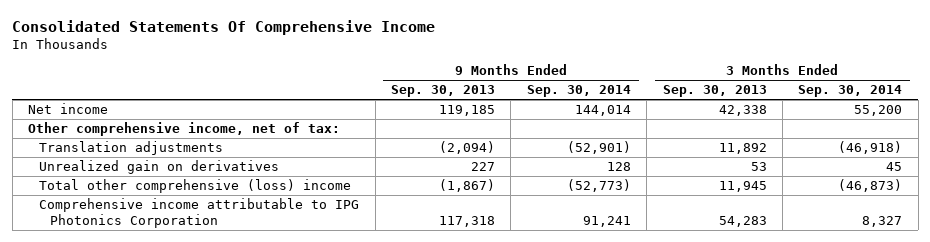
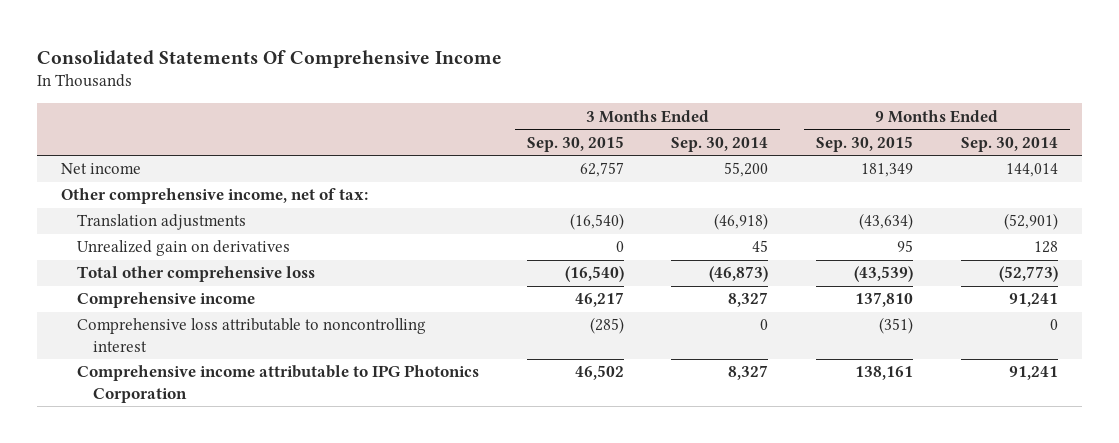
[391,85,496,98] Sep. 30, 2013 -> none
[662,85,767,98] Sep. 30, 2013 -> none
none -> [526,135,624,152] Sep. 30, 2015
none -> [816,135,914,152] Sep. 30, 2015
[39,179,352,194] Total other comprehensive (loss) income -> [77,266,316,283] Total other comprehensive loss
none -> [77,292,256,309] Comprehensive income
none -> [77,318,427,352] Comprehensive loss attributable to noncontrolling interest

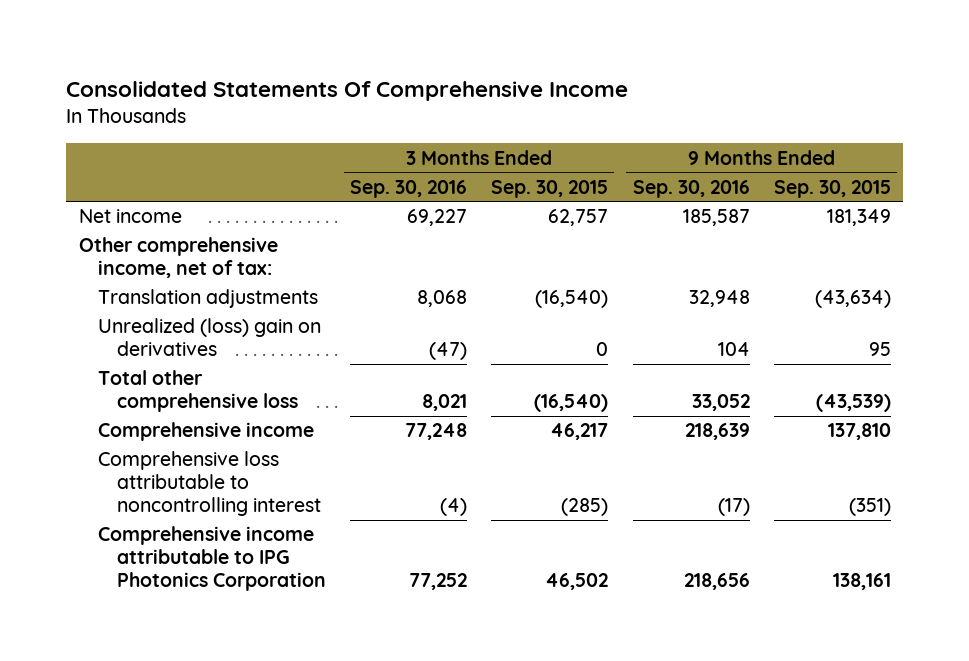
[671,136,769,152] Sep. 30, 2014 -> none
[960,136,1058,152] Sep. 30, 2014 -> none
none -> [349,179,467,198] Sep. 30, 2016
none -> [632,179,750,198] Sep. 30, 2016
[77,240,291,257] Unrealized gain on derivatives -> [97,318,321,357] Unrealized (loss) gain on derivatives

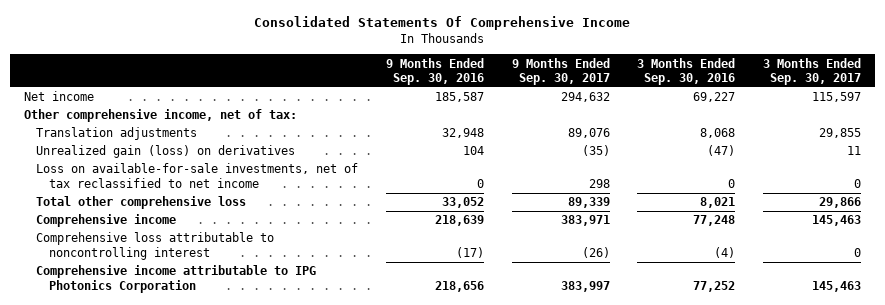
[491,179,609,198] Sep. 30, 2015 -> none
[773,179,891,198] Sep. 30, 2015 -> none
none -> [511,57,610,85] 9 Months Ended Sep. 30, 2017
none -> [763,57,862,85] 3 Months Ended Sep. 30, 2017
[97,318,321,357] Unrealized (loss) gain on derivatives -> [36,145,296,159] Unrealized gain (loss) on derivatives
none -> [36,163,359,188] Loss on available-for-sale investments, net of tax reclassified to net income

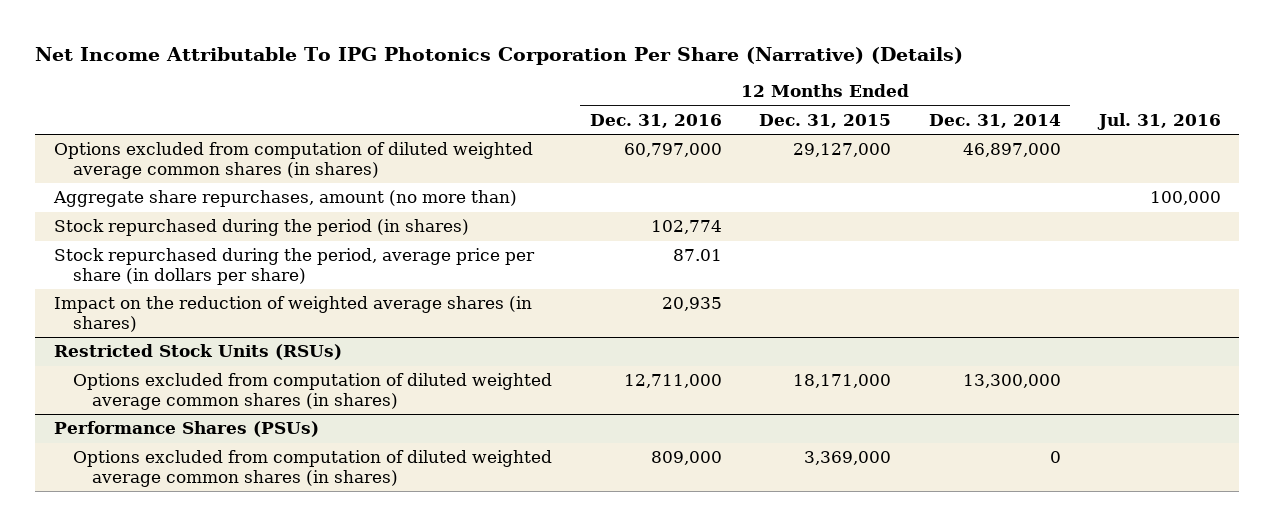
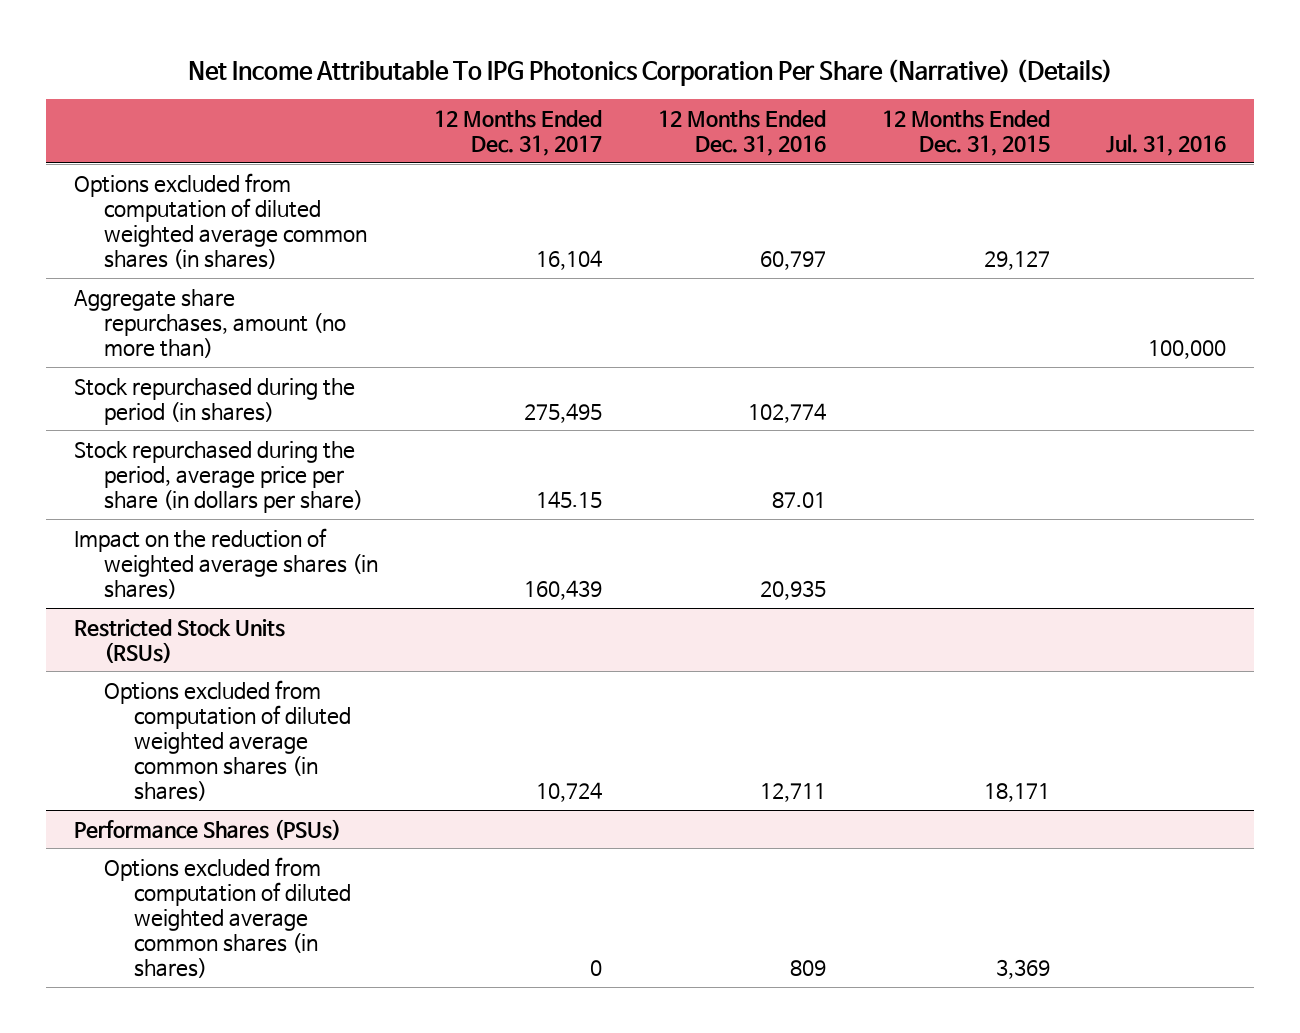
[928,114,1061,129] Dec. 31, 2014 -> none
none -> [434,109,603,156] 12 Months Ended Dec. 31, 2017
[623,143,722,158] 60,797,000 -> [760,251,827,271] 60,797
[793,143,892,158] 29,127,000 -> [983,251,1050,271] 29,127
[623,374,722,389] 12,711,000 -> [760,783,827,803] 12,711
[793,374,892,389] 18,171,000 -> [983,783,1050,803] 18,171
[650,451,722,466] 809,000 -> [790,960,827,977] 809
[804,451,892,466] 3,369,000 -> [995,959,1050,980] 3,369

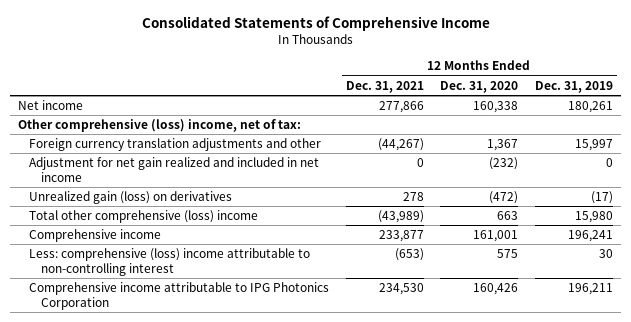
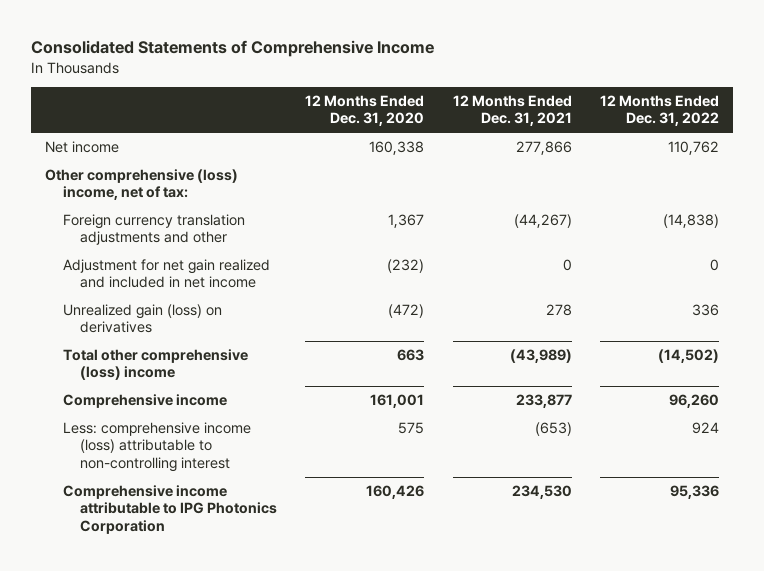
[534,80,613,93] Dec. 31, 2019 -> none
none -> [599,94,719,127] 12 Months Ended Dec. 31, 2022
[29,248,311,277] Less: comprehensive (loss) income attributable to non-controlling interest -> [62,421,251,472] Less: comprehensive income (loss) attributable to non-controlling interest

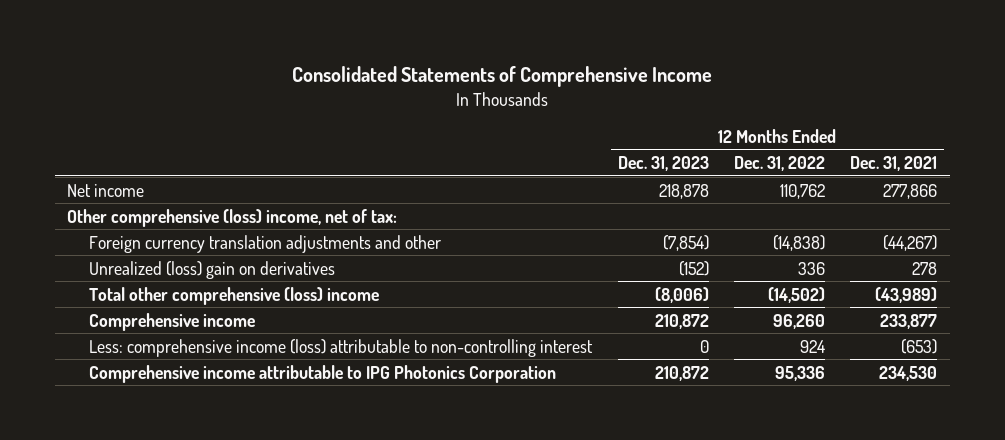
[305,94,425,127] 12 Months Ended Dec. 31, 2020 -> none
none -> [617,156,709,172] Dec. 31, 2023
[62,258,270,289] Adjustment for net gain realized and included in net income -> none
[62,303,222,334] Unrealized gain (loss) on derivatives -> [89,260,336,279] Unrealized (loss) gain on derivatives

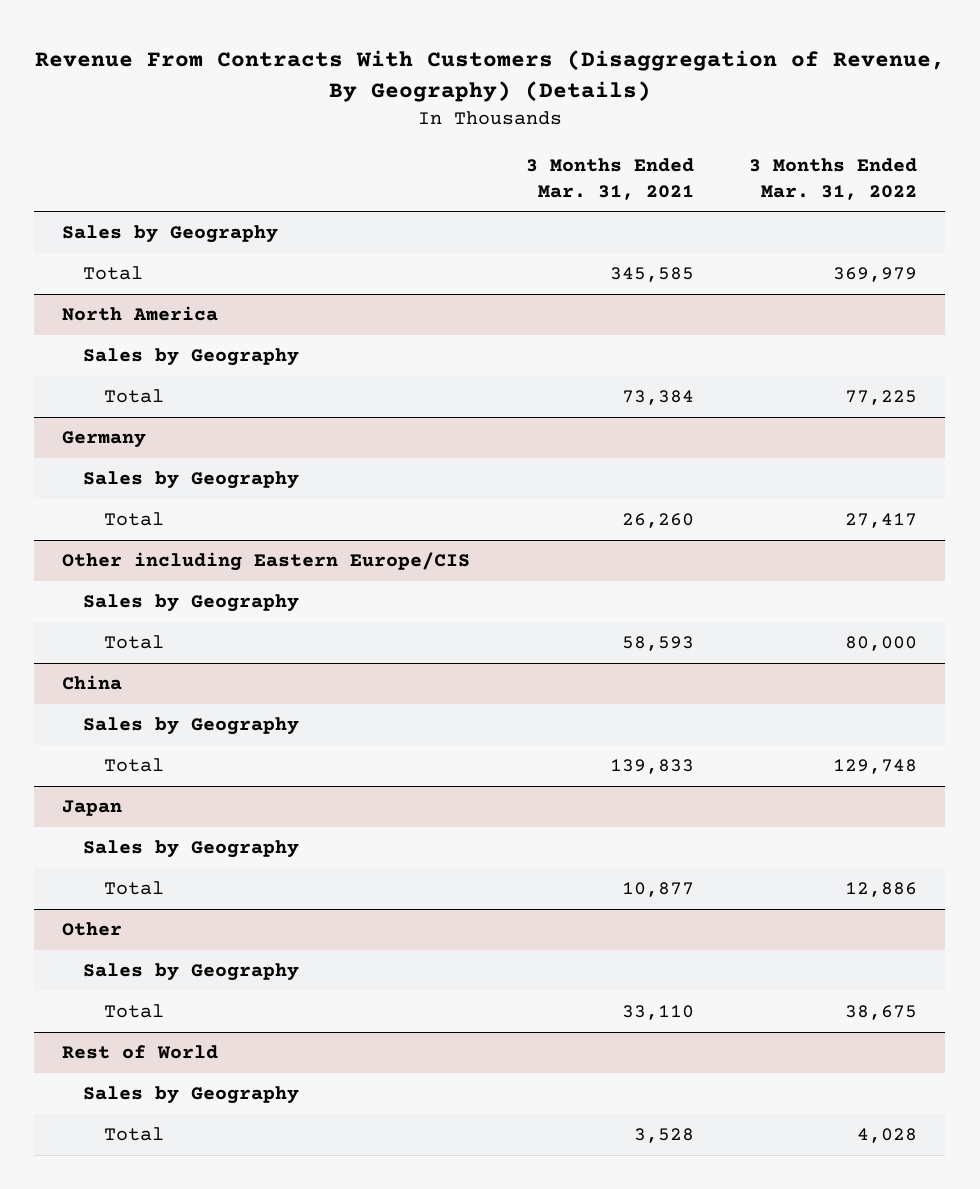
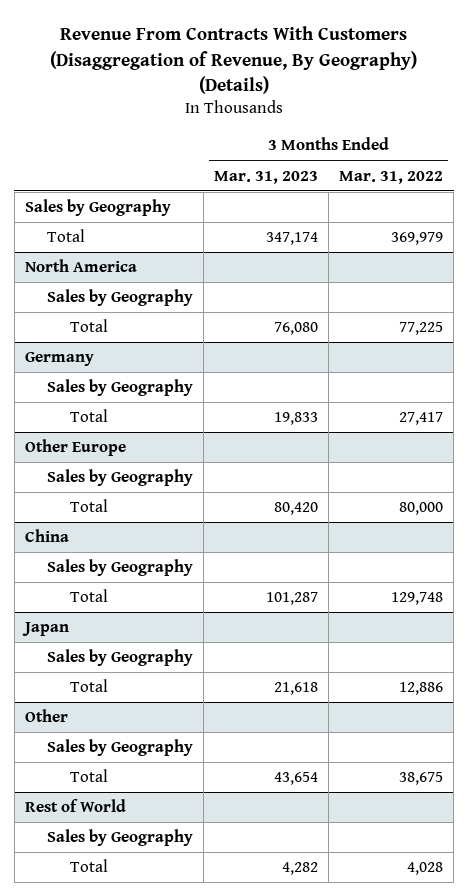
[525,157,694,200] 3 Months Ended Mar. 31, 2021 -> none
none -> [214,170,319,184] Mar. 31, 2023
[62,552,471,572] Other including Eastern Europe/CIS -> [24,439,126,457] Other Europe

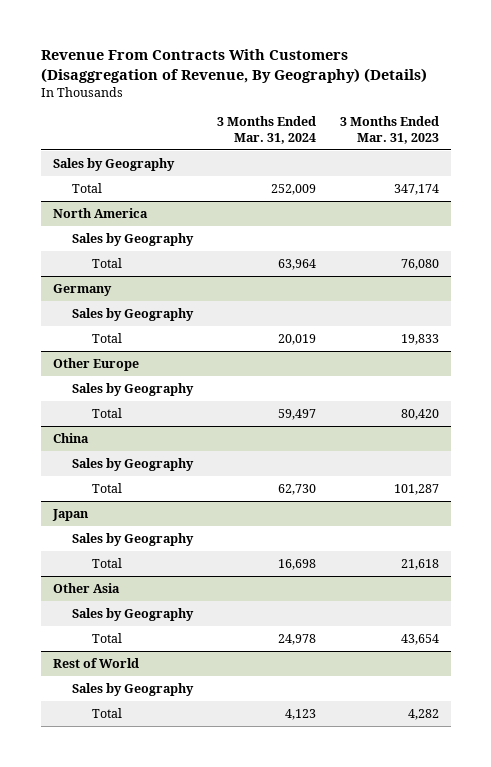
[339,170,444,184] Mar. 31, 2022 -> none
none -> [217,116,317,144] 3 Months Ended Mar. 31, 2024
[24,709,68,723] Other -> [52,583,120,594] Other Asia

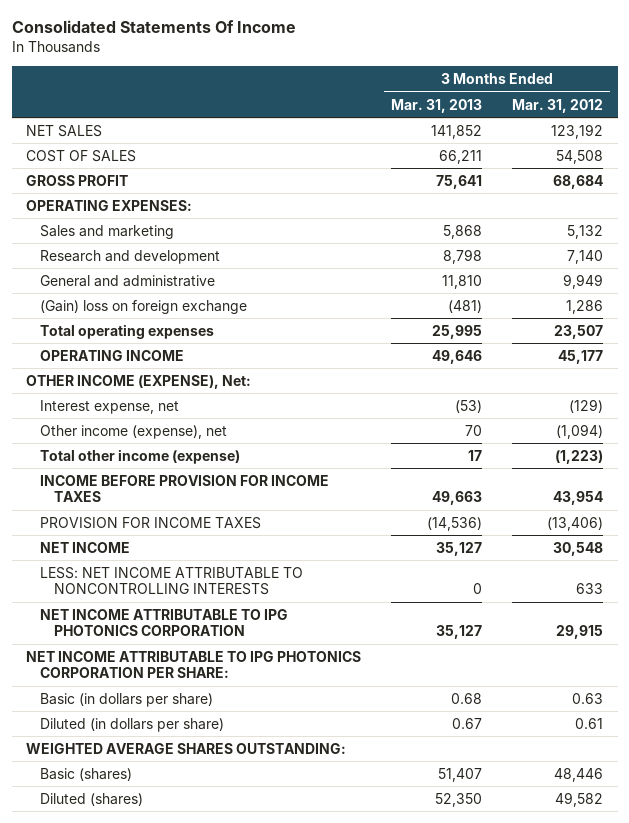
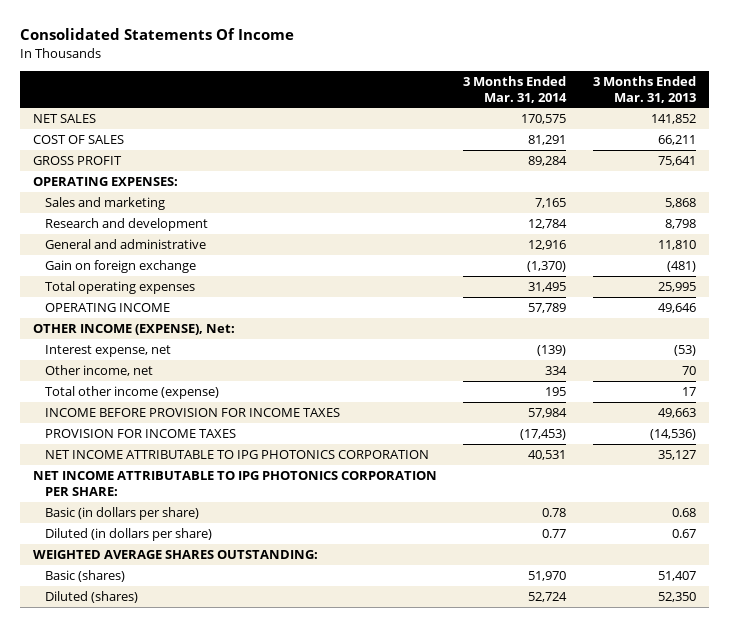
[511,98,603,113] Mar. 31, 2012 -> none
none -> [463,75,568,103] 3 Months Ended Mar. 31, 2014
[39,299,247,314] (Gain) loss on foreign exchange -> [45,259,197,273] Gain on foreign exchange
[39,424,227,439] Other income (expense), net -> [45,364,154,376] Other income, net
[39,541,130,553] NET INCOME -> none
[39,566,303,596] LESS: NET INCOME ATTRIBUTABLE TO NONCONTROLLING INTERESTS -> none

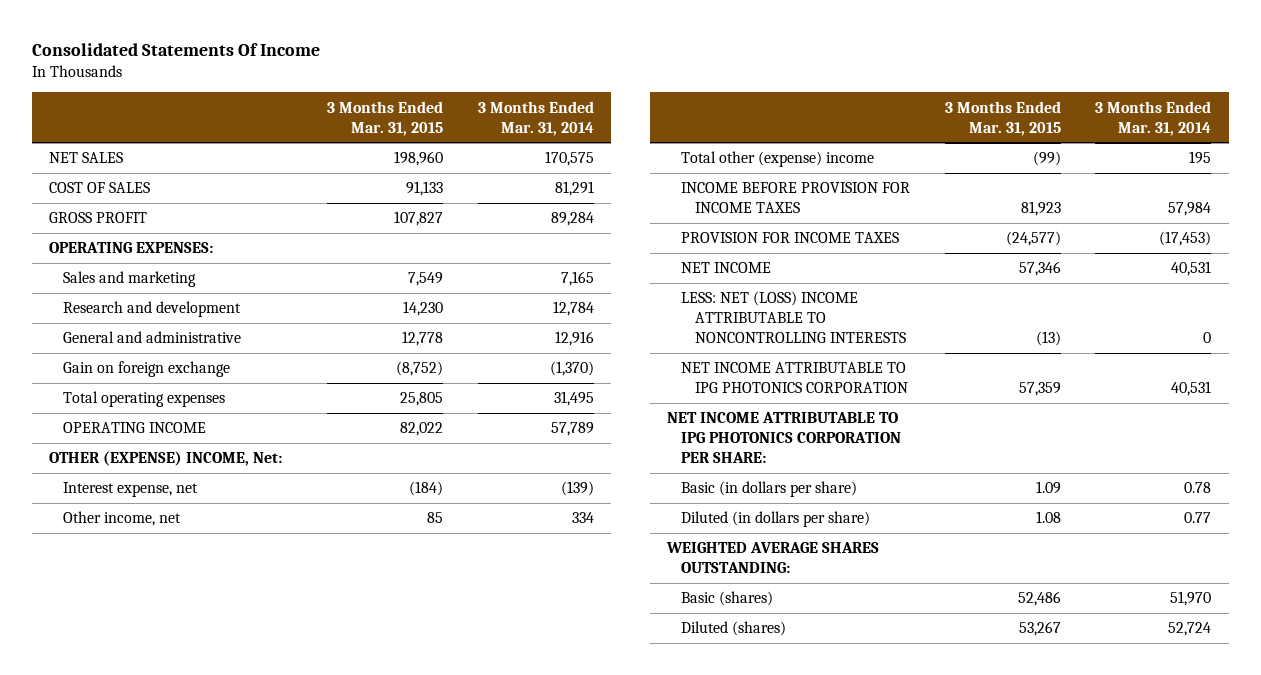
[592,75,696,103] 3 Months Ended Mar. 31, 2013 -> none
none -> [326,100,443,136] 3 Months Ended Mar. 31, 2015
[32,323,235,335] OTHER INCOME (EXPENSE), Net: -> [49,451,283,467] OTHER (EXPENSE) INCOME, Net:
[45,385,220,399] Total other income (expense) -> [681,151,875,168] Total other (expense) income
none -> [681,262,772,274] NET INCOME
none -> [681,291,907,344] LESS: NET (LOSS) INCOME ATTRIBUTABLE TO NONCONTROLLING INTERESTS

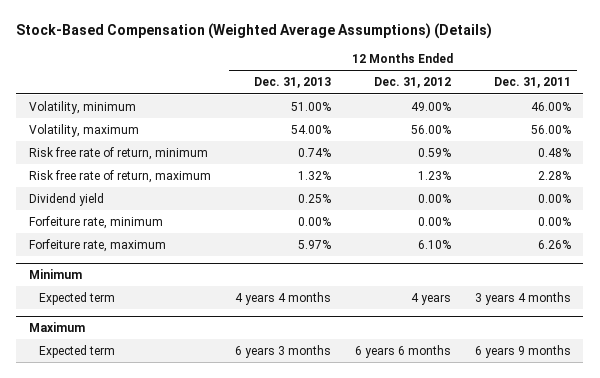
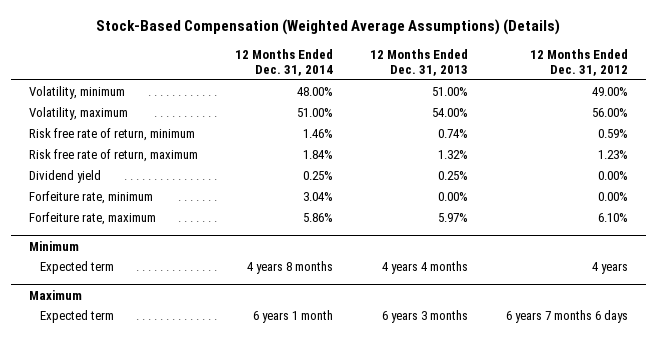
[493,77,571,89] Dec. 31, 2011 -> none
none -> [235,48,334,76] 12 Months Ended Dec. 31, 2014
[354,344,451,358] 6 years 6 months -> [505,309,628,323] 6 years 7 months 6 days

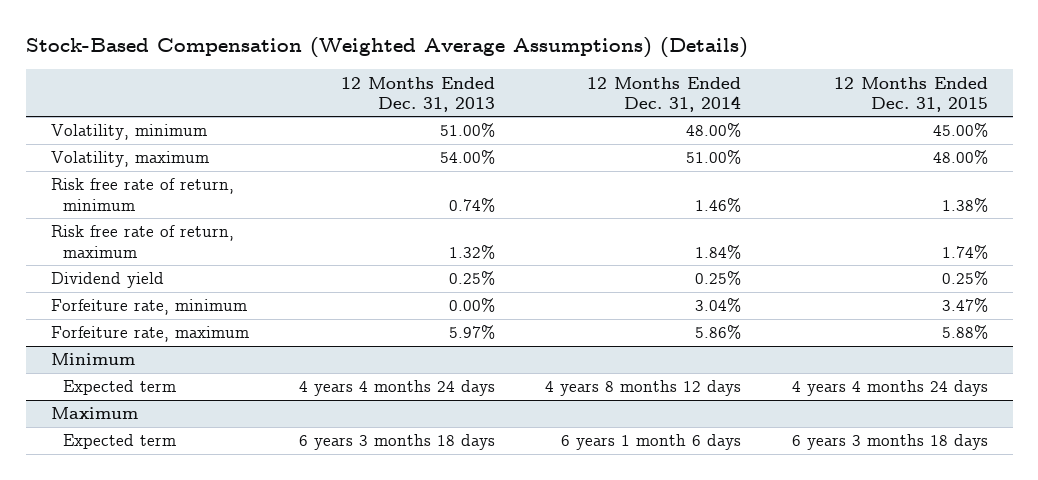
[529,48,628,76] 12 Months Ended Dec. 31, 2012 -> none
none -> [833,76,988,113] 12 Months Ended Dec. 31, 2015
[247,260,334,274] 4 years 8 months -> [545,380,742,397] 4 years 8 months 12 days
[382,260,469,274] 4 years 4 months -> [299,380,496,397] 4 years 4 months 24 days
[253,309,334,323] 6 years 1 month -> [561,434,742,451] 6 years 1 month 6 days
[382,309,469,323] 6 years 3 months -> [299,434,496,451] 6 years 3 months 18 days

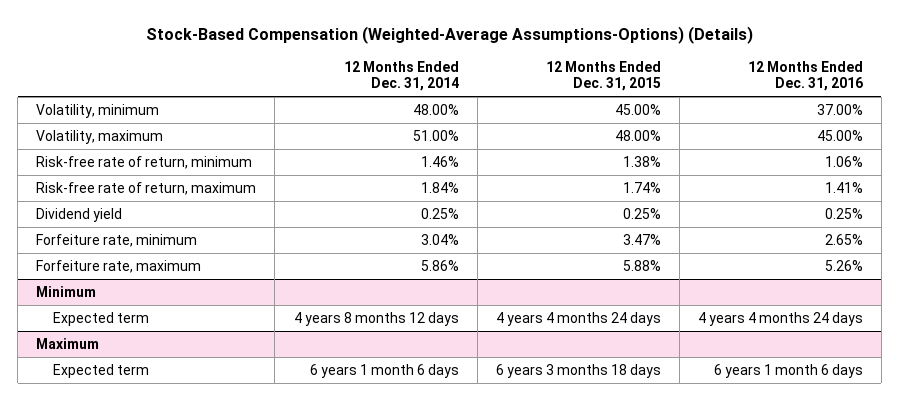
[25,37,748,59] Stock-Based Compensation (Weighted Average Assumptions) (Details) -> [145,25,753,44] Stock-Based Compensation (Weighted-Average Assumptions-Options) (Details)
[341,76,496,113] 12 Months Ended Dec. 31, 2013 -> none
none -> [747,60,863,92] 12 Months Ended Dec. 31, 2016
[50,178,234,211] Risk free rate of return, minimum -> [36,156,253,170] Risk-free rate of return, minimum
[50,225,234,258] Risk free rate of return, maximum -> [36,182,257,196] Risk-free rate of return, maximum

